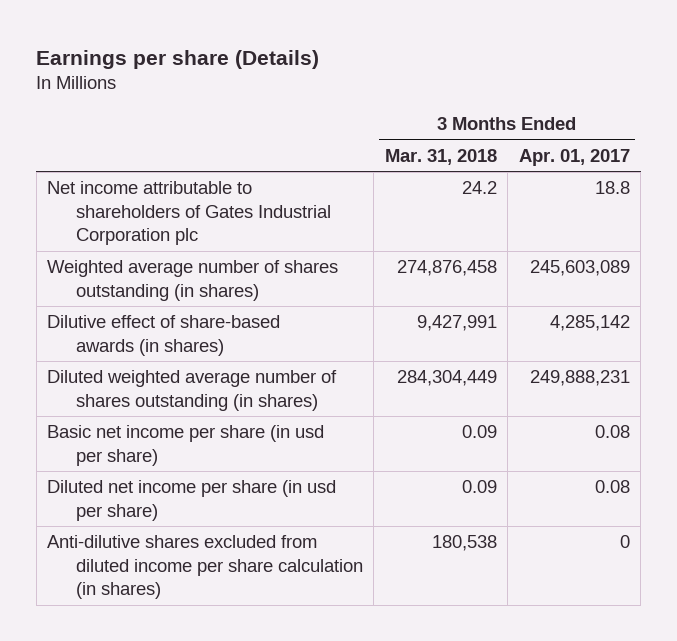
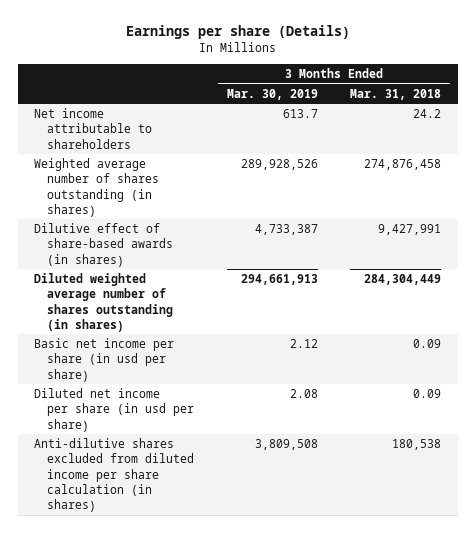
[518,148,630,166] Apr. 01, 2017 -> none
none -> [226,88,318,100] Mar. 30, 2019
[47,181,331,246] Net income attributable to shareholders of Gates Industrial Corporation plc -> [34,108,152,149] Net income attributable to shareholders

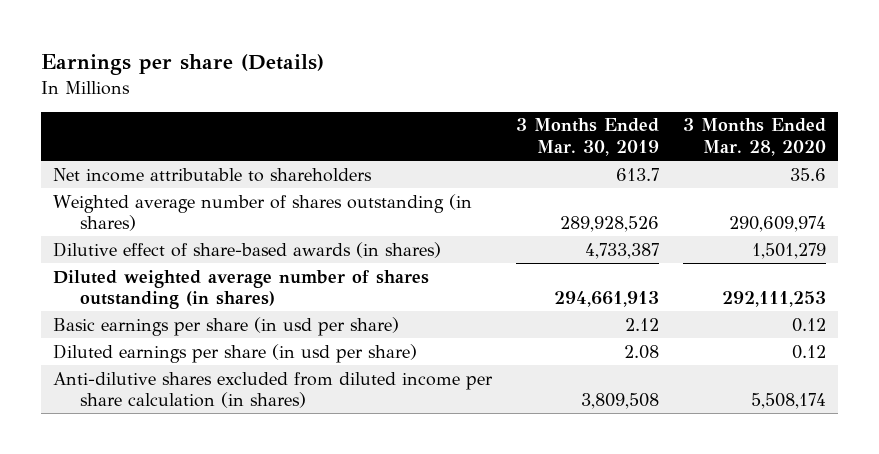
[350,88,442,100] Mar. 31, 2018 -> none
none -> [682,118,826,157] 3 Months Ended Mar. 28, 2020
[34,338,175,382] Basic net income per share (in usd per share) -> [53,316,400,336] Basic earnings per share (in usd per share)
[34,388,194,432] Diluted net income per share (in usd per share) -> [53,343,418,363] Diluted earnings per share (in usd per share)

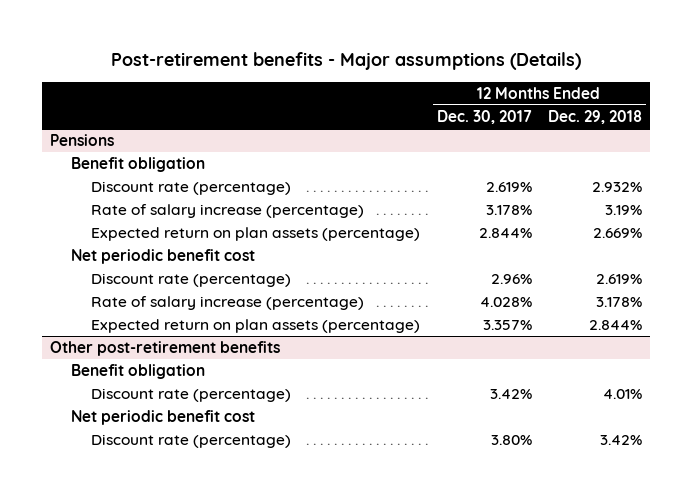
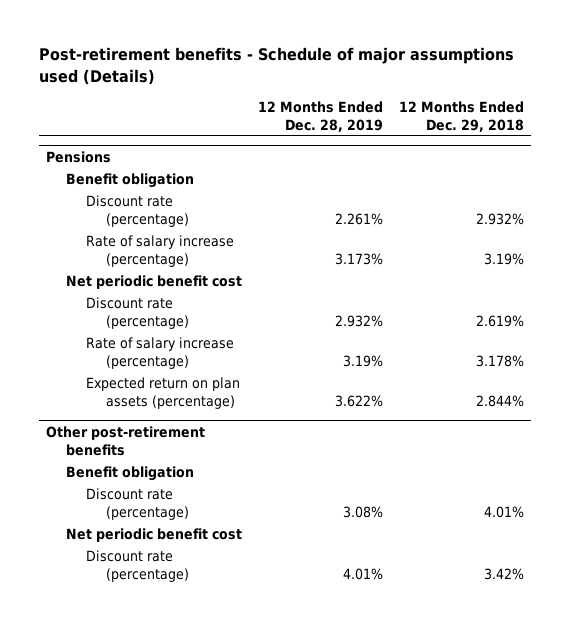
[111,52,582,71] Post-retirement benefits - Major assumptions (Details) -> [38,47,514,85] Post-retirement benefits - Schedule of major assumptions used (Details)
[436,110,532,125] Dec. 30, 2017 -> none
none -> [257,100,383,132] 12 Months Ended Dec. 28, 2019
[91,227,421,242] Expected return on plan assets (percentage) -> none

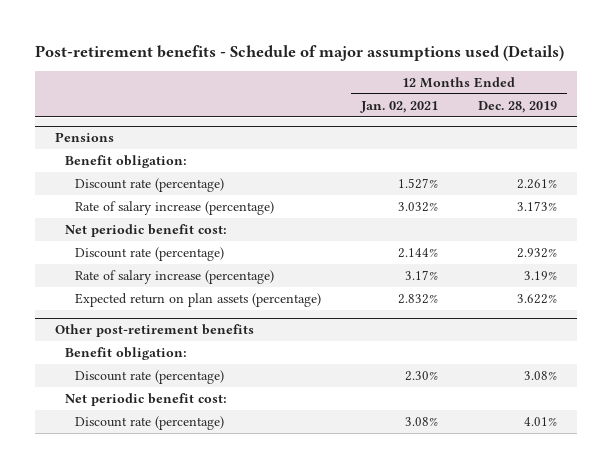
[398,100,524,132] 12 Months Ended Dec. 29, 2018 -> none
none -> [360,100,439,113] Jan. 02, 2021
[66,173,195,189] Benefit obligation -> [64,155,187,169] Benefit obligation:
[66,275,243,290] Net periodic benefit cost -> [64,224,227,238] Net periodic benefit cost:
[66,466,195,482] Benefit obligation -> [64,347,187,361] Benefit obligation:
[66,528,243,543] Net periodic benefit cost -> [64,393,227,407] Net periodic benefit cost:

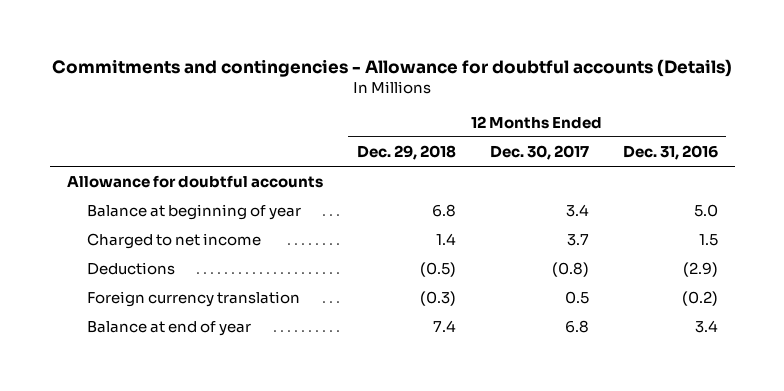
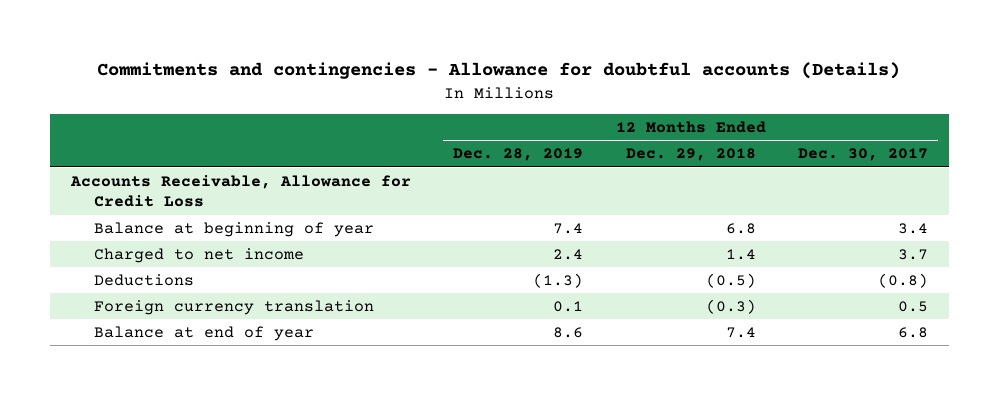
[622,145,718,161] Dec. 31, 2016 -> none
none -> [453,148,584,162] Dec. 28, 2019
[66,175,323,189] Allowance for doubtful accounts -> [70,174,412,208] Accounts Receivable, Allowance for Credit Loss

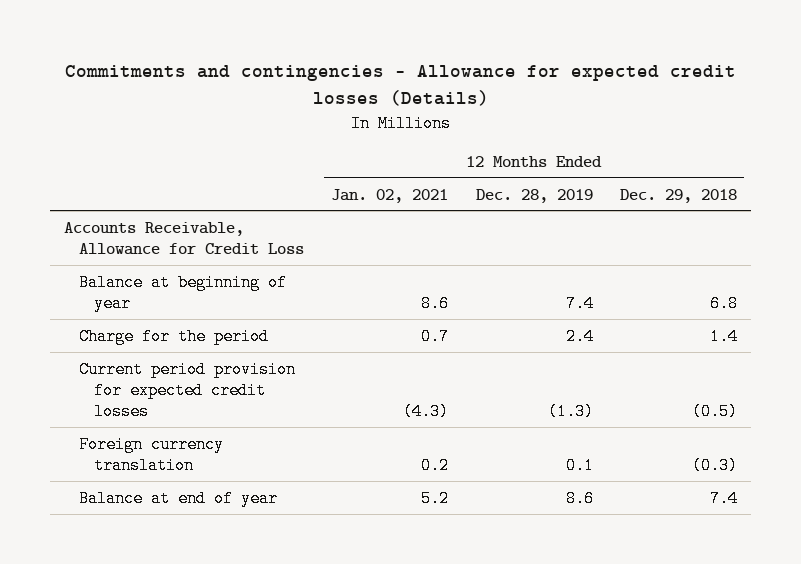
[97,62,901,80] Commitments and contingencies - Allowance for doubtful accounts (Details) -> [64,65,736,107] Commitments and contingencies - Allowance for expected credit losses (Details)
[797,148,928,162] Dec. 30, 2017 -> none
none -> [331,188,449,203] Jan. 02, 2021
[94,247,305,263] Charged to net income -> [78,327,269,345] Charge for the period
[94,273,195,286] Deductions -> [78,360,296,420] Current period provision for expected credit losses

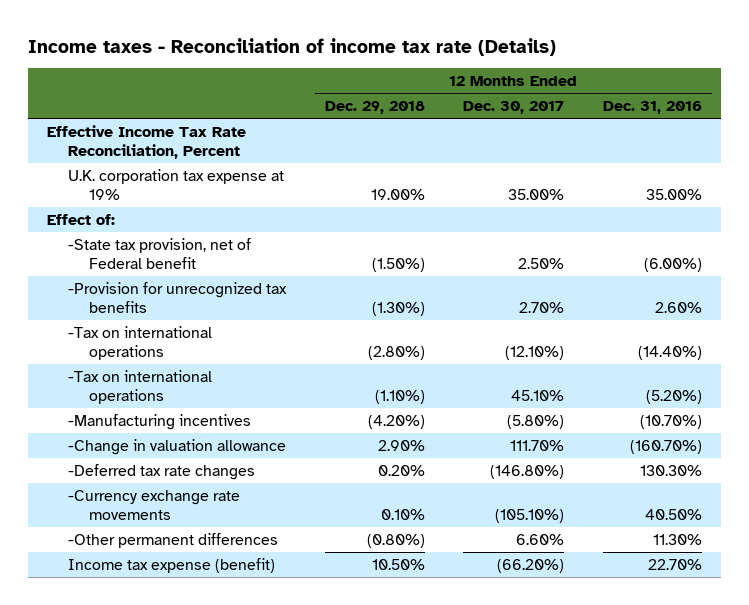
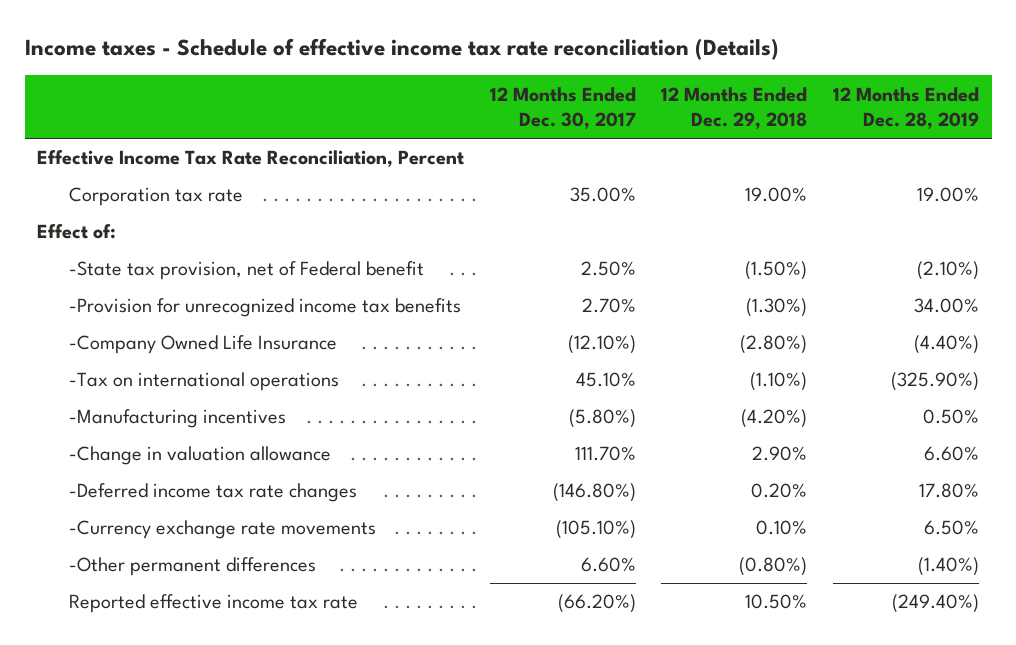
[27,37,556,56] Income taxes - Reconciliation of income tax rate (Details) -> [24,38,779,61] Income taxes - Schedule of effective income tax rate reconciliation (Details)
[602,101,702,115] Dec. 31, 2016 -> none
none -> [833,86,980,130] 12 Months Ended Dec. 28, 2019
[68,168,285,200] U.K. corporation tax expense at 19% -> [68,187,243,207] Corporation tax rate
[68,281,288,313] -Provision for unrecognized tax benefits -> [68,298,461,318] -Provision for unrecognized income tax benefits
[68,325,213,360] -Tax on international operations -> [68,335,337,355] -Company Owned Life Insurance
[68,463,256,480] -Deferred tax rate changes -> [68,483,357,503] -Deferred income tax rate changes
[68,557,276,573] Income tax expense (benefit) -> [68,594,358,614] Reported effective income tax rate

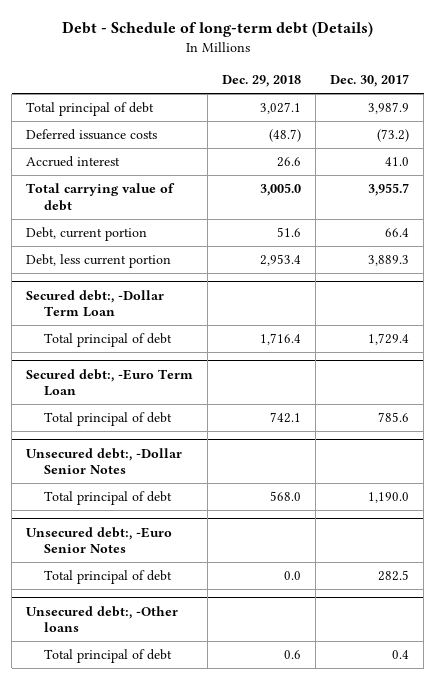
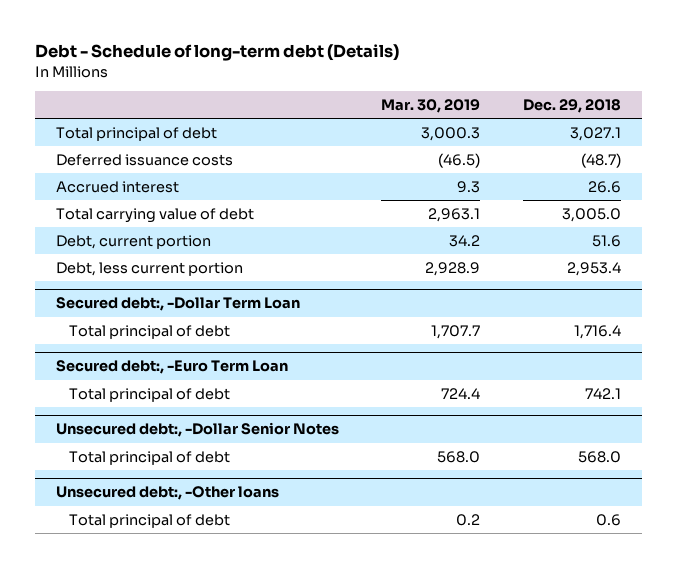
[330,73,410,87] Dec. 30, 2017 -> none
none -> [381,99,481,114] Mar. 30, 2019
[26,526,173,554] Unsecured debt:, -Euro Senior Notes -> none
[43,570,172,585] Total principal of debt -> none

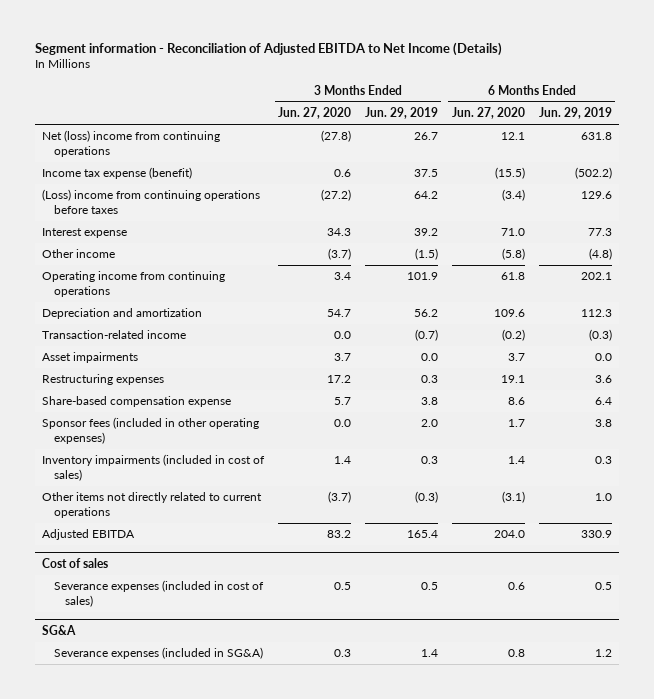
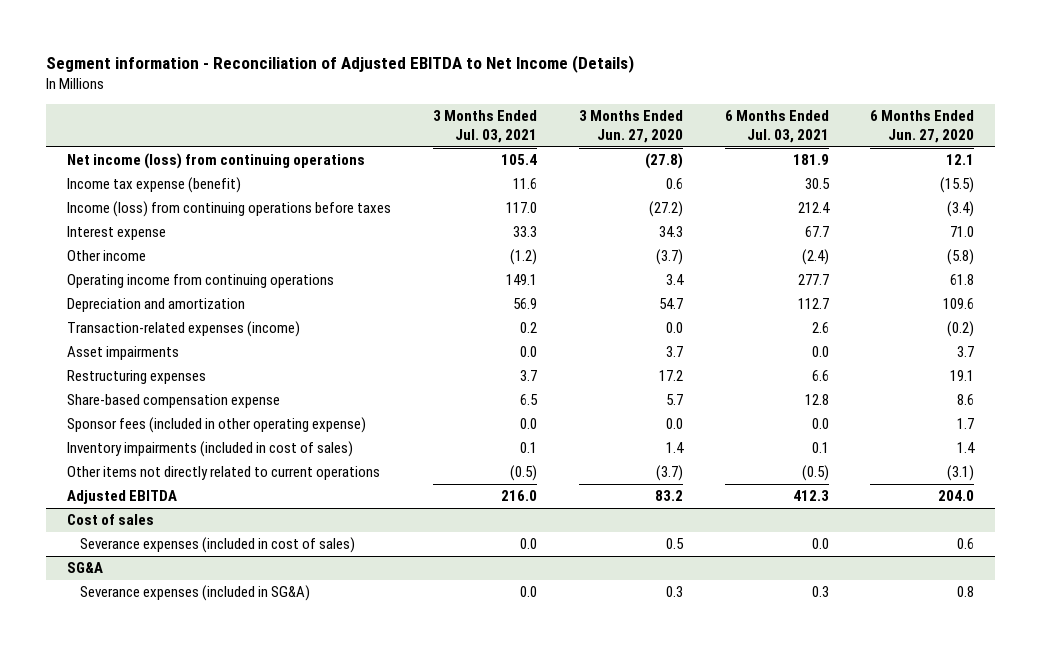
[365,107,439,120] Jun. 29, 2019 -> none
[538,107,612,120] Jun. 29, 2019 -> none
none -> [432,110,537,144] 3 Months Ended Jul. 03, 2021
none -> [724,110,829,144] 6 Months Ended Jul. 03, 2021
[42,130,221,157] Net (loss) income from continuing operations -> [66,153,365,170] Net income (loss) from continuing operations
[42,189,261,214] (Loss) income from continuing operations before taxes -> [66,201,391,218] Income (loss) from continuing operations before taxes
[42,330,187,340] Transaction-related income -> [66,321,300,338] Transaction-related expenses (income)
[42,417,260,444] Sponsor fees (included in other operating expenses) -> [66,417,366,434] Sponsor fees (included in other operating expense)

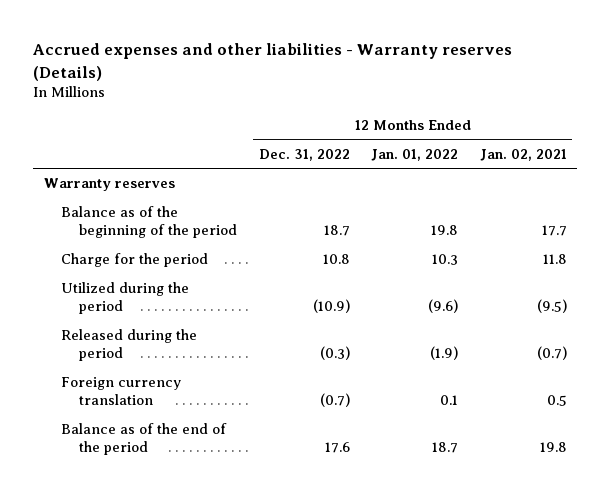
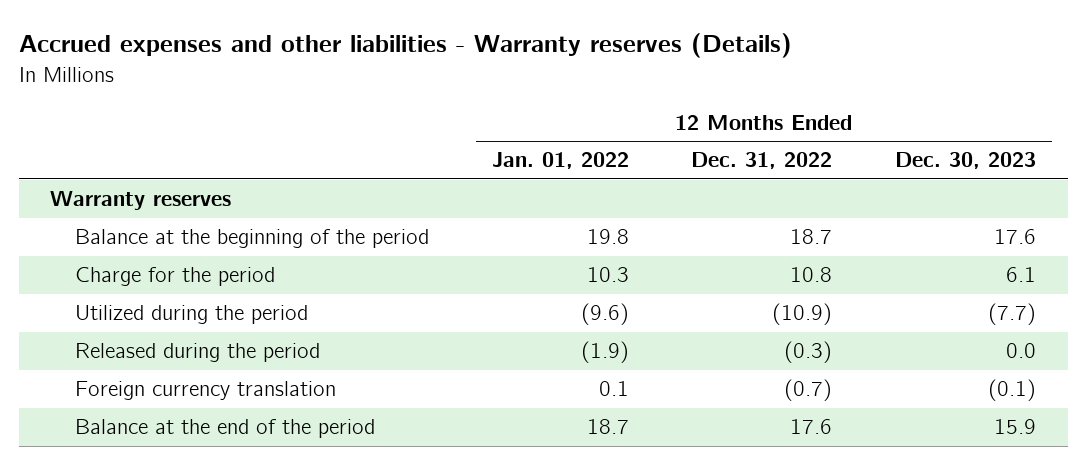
[479,149,567,162] Jan. 02, 2021 -> none
none -> [895,152,1037,170] Dec. 30, 2023
[61,206,237,239] Balance as of the beginning of the period -> [74,229,429,249] Balance at the beginning of the period
[61,423,228,456] Balance as of the end of the period -> [74,419,375,439] Balance at the end of the period

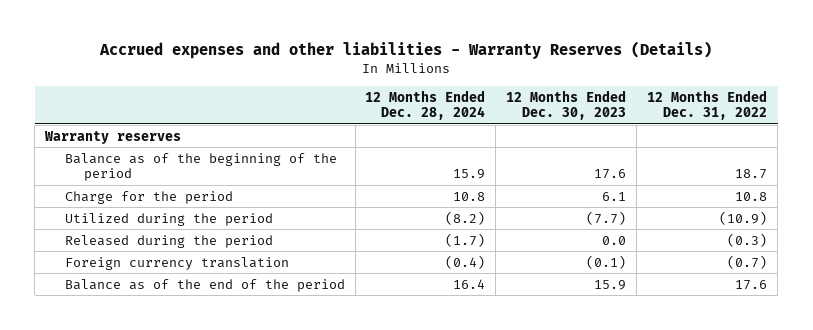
[18,33,792,59] Accrued expenses and other liabilities - Warranty reserves (Details) -> [99,41,713,60] Accrued expenses and other liabilities - Warranty Reserves (Details)
[491,152,629,170] Jan. 01, 2022 -> none
none -> [365,89,486,121] 12 Months Ended Dec. 28, 2024
[74,229,429,249] Balance at the beginning of the period -> [64,152,337,181] Balance as of the beginning of the period
[74,419,375,439] Balance at the end of the period -> [64,278,345,292] Balance as of the end of the period

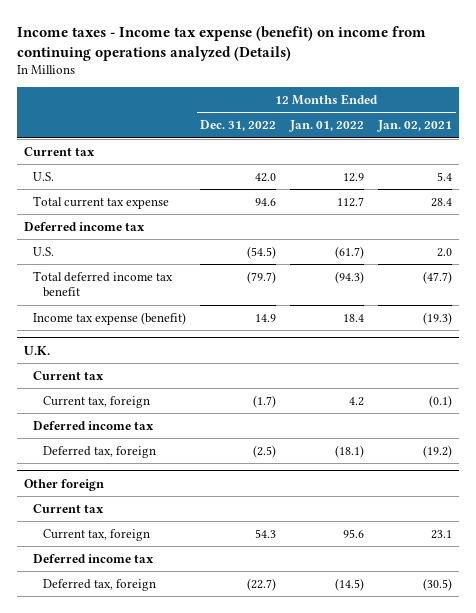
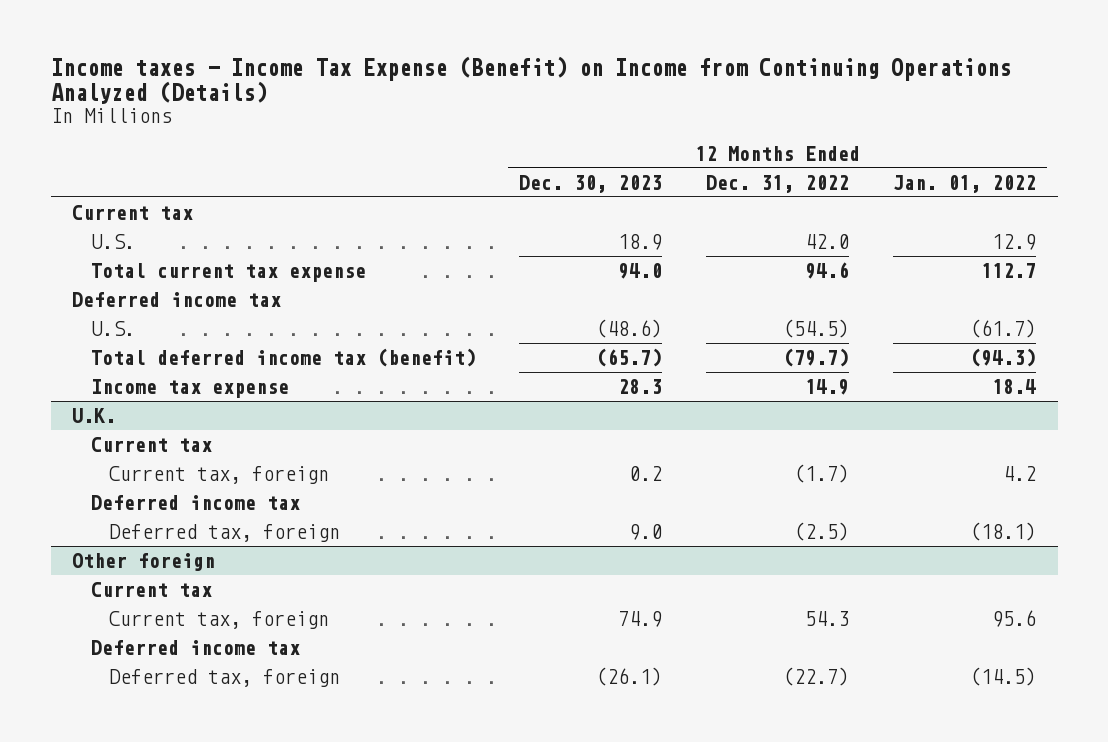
[16,25,426,61] Income taxes - Income tax expense (benefit) on income from continuing operations analyzed (Details) -> [50,55,1011,105] Income taxes - Income Tax Expense (Benefit) on Income from Continuing Operations Analyzed (Details)
[377,120,453,133] Jan. 02, 2021 -> none
none -> [519,174,663,193] Dec. 30, 2023
[33,270,174,298] Total deferred income tax benefit -> [90,347,476,367] Total deferred income tax (benefit)
[33,311,187,325] Income tax expense (benefit) -> [90,378,289,398] Income tax expense

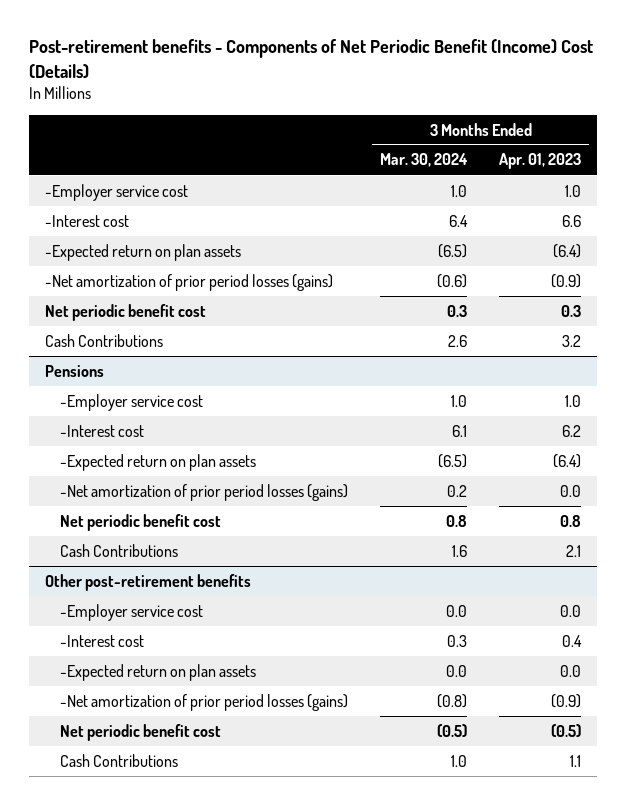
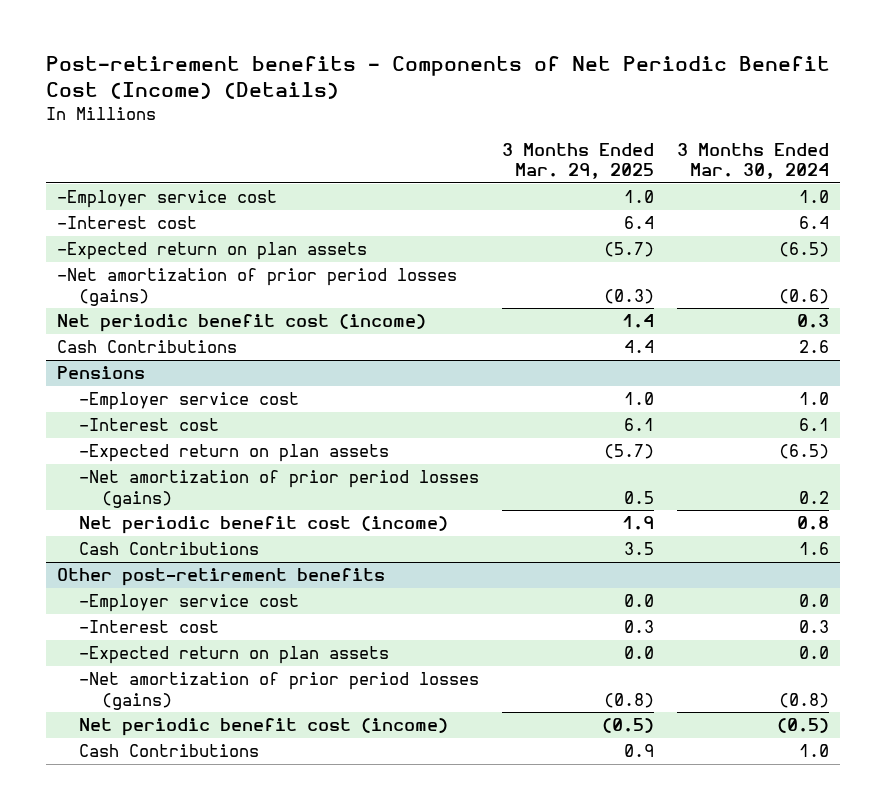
[28,39,593,79] Post-retirement benefits - Components of Net Periodic Benefit (Income) Cost (Details) -> [45,56,830,100] Post-retirement benefits - Components of Net Periodic Benefit Cost (Income) (Details)
[499,153,582,170] Apr. 01, 2023 -> none
none -> [502,142,655,179] 3 Months Ended Mar. 29, 2025
[44,303,206,321] Net periodic benefit cost -> [56,314,426,333] Net periodic benefit cost (income)
[60,513,222,531] Net periodic benefit cost -> [79,516,449,535] Net periodic benefit cost (income)
[60,723,222,741] Net periodic benefit cost -> [79,718,449,737] Net periodic benefit cost (income)

